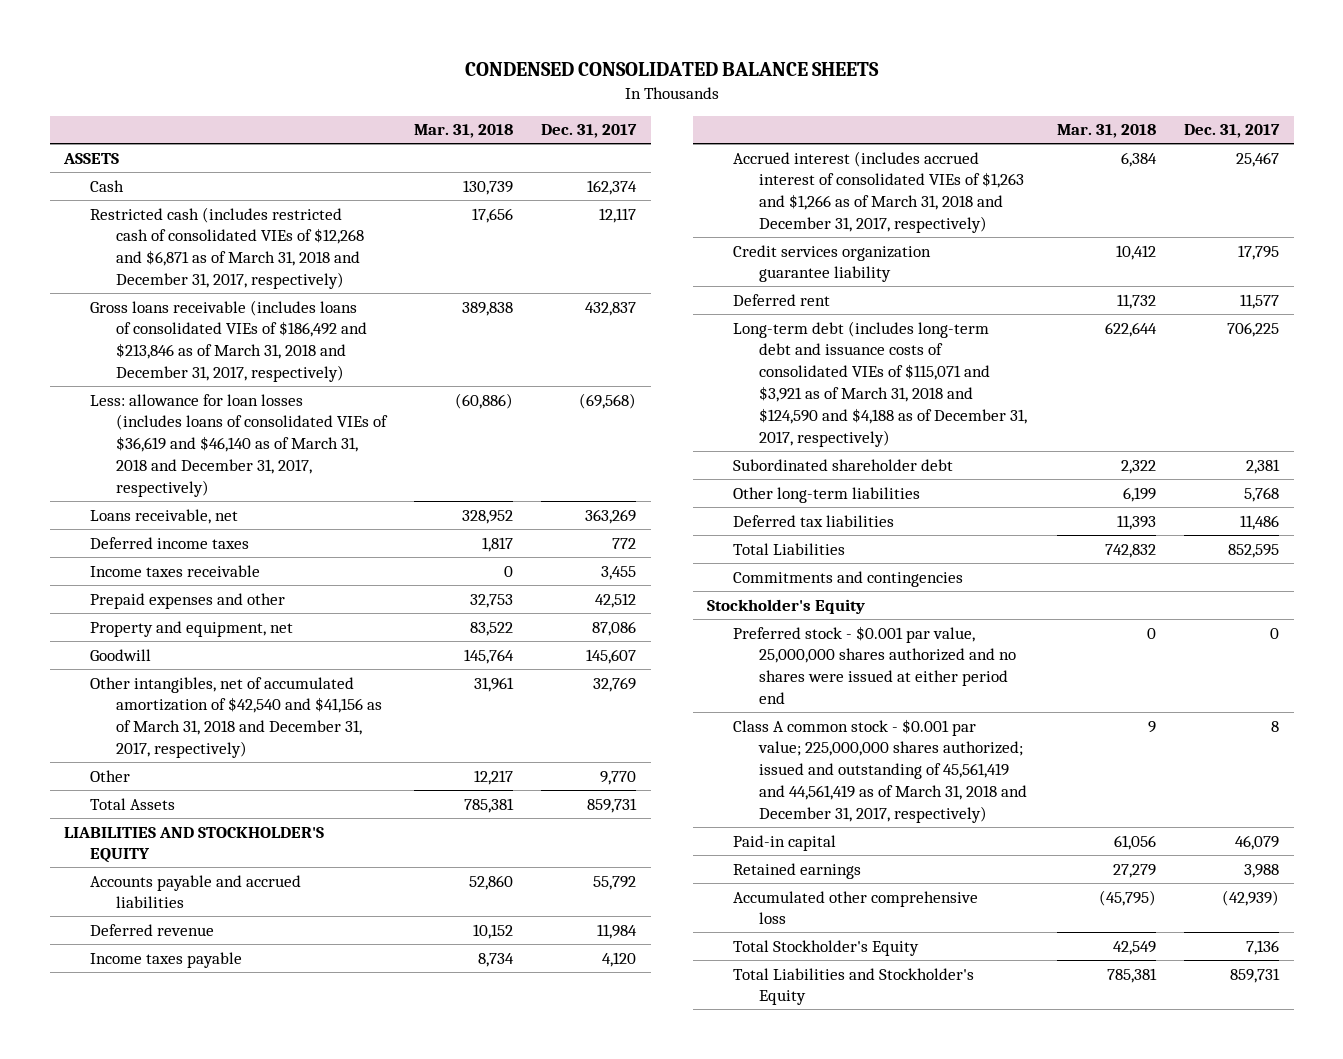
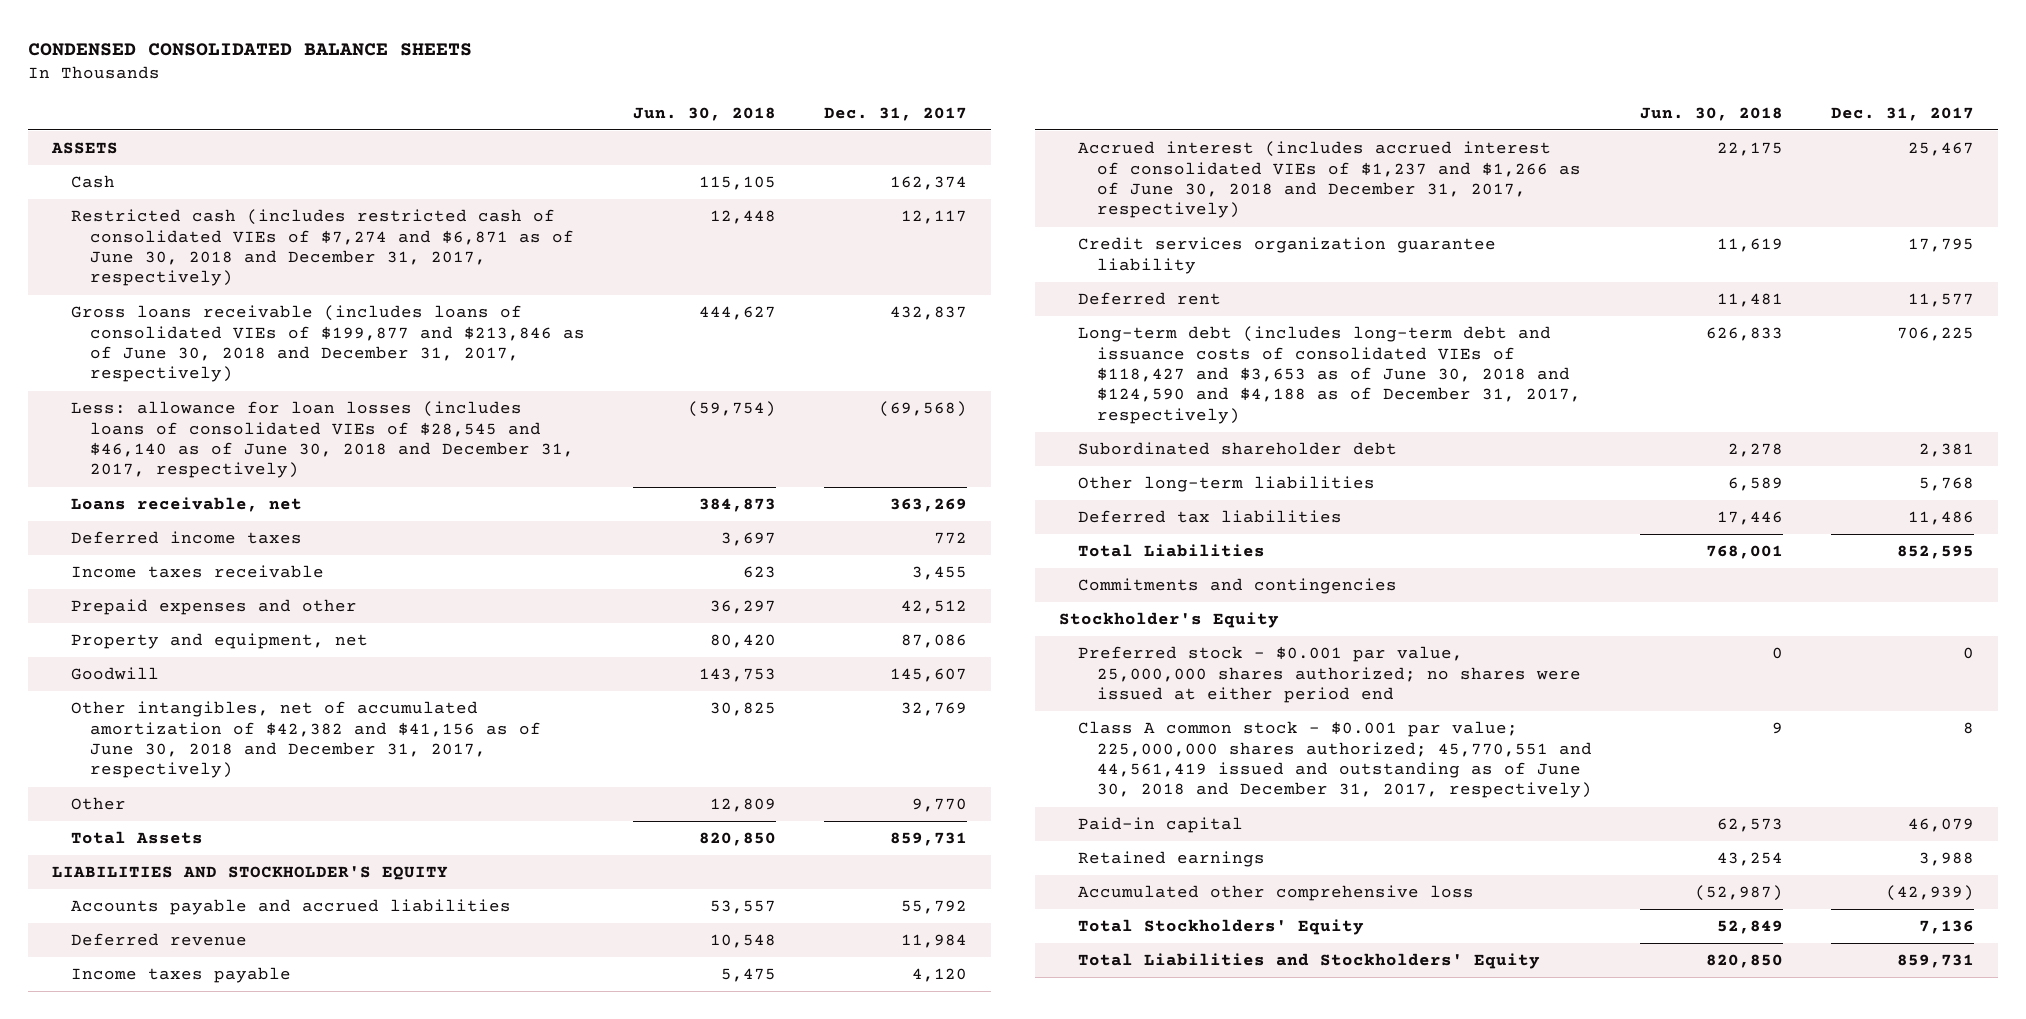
[414,124,514,139] Mar. 31, 2018 -> none
none -> [633,106,777,121] Jun. 30, 2018
[89,206,364,290] Restricted cash (includes restricted cash of consolidated VIEs of $12,268 and $6,871 as of March 31, 2018 and December 31, 2017, respectively) -> [71,209,575,287] Restricted cash (includes restricted cash of consolidated VIEs of $7,274 and $6,871 as of June 30, 2018 and December 31, 2017, respectively)
[89,299,367,383] Gross loans receivable (includes loans of consolidated VIEs of $186,492 and $213,846 as of March 31, 2018 and December 31, 2017, respectively) -> [71,305,586,383] Gross loans receivable (includes loans of consolidated VIEs of $199,877 and $213,846 as of June 30, 2018 and December 31, 2017, respectively)
[89,393,388,498] Less: allowance for loan losses (includes loans of consolidated VIEs of $36,619 and $46,140 as of March 31, 2018 and December 31, 2017, respectively) -> [71,401,575,479] Less: allowance for loan losses (includes loans of consolidated VIEs of $28,545 and $46,140 as of June 30, 2018 and December 31, 2017, respectively)
[89,676,382,759] Other intangibles, net of accumulated amortization of $42,540 and $41,156 as of March 31, 2018 and December 31, 2017, respectively) -> [71,701,542,779] Other intangibles, net of accumulated amortization of $42,382 and $41,156 as of June 30, 2018 and December 31, 2017, respectively)
[732,150,1024,234] Accrued interest (includes accrued interest of consolidated VIEs of $1,263 and $1,266 as of March 31, 2018 and December 31, 2017, respectively) -> [1077,141,1581,219] Accrued interest (includes accrued interest of consolidated VIEs of $1,237 and $1,266 as of June 30, 2018 and December 31, 2017, respectively)
[732,320,1027,447] Long-term debt (includes long-term debt and issuance costs of consolidated VIEs of $115,071 and $3,921 as of March 31, 2018 and $124,590 and $4,188 as of December 31, 2017, respectively) -> [1077,326,1581,424] Long-term debt (includes long-term debt and issuance costs of consolidated VIEs of $118,427 and $3,653 as of June 30, 2018 and $124,590 and $4,188 as of December 31, 2017, respectively)
[732,625,1016,705] Preferred stock - $0.001 par value, 25,000,000 shares authorized and no shares were issued at either period end -> [1077,646,1581,704] Preferred stock - $0.001 par value, 25,000,000 shares authorized; no shares were issued at either period end
[732,718,1027,824] Class A common stock - $0.001 par value; 225,000,000 shares authorized; issued and outstanding of 45,561,419 and 44,561,419 as of March 31, 2018 and December 31, 2017, respectively) -> [1077,721,1592,799] Class A common stock - $0.001 par value; 225,000,000 shares authorized; 45,770,551 and 44,561,419 issued and outstanding as of June 30, 2018 and December 31, 2017, respectively)
[732,939,919,956] Total Stockholder's Equity -> [1077,919,1364,936] Total Stockholders' Equity
[732,967,974,1006] Total Liabilities and Stockholder's Equity -> [1077,953,1540,970] Total Liabilities and Stockholders' Equity

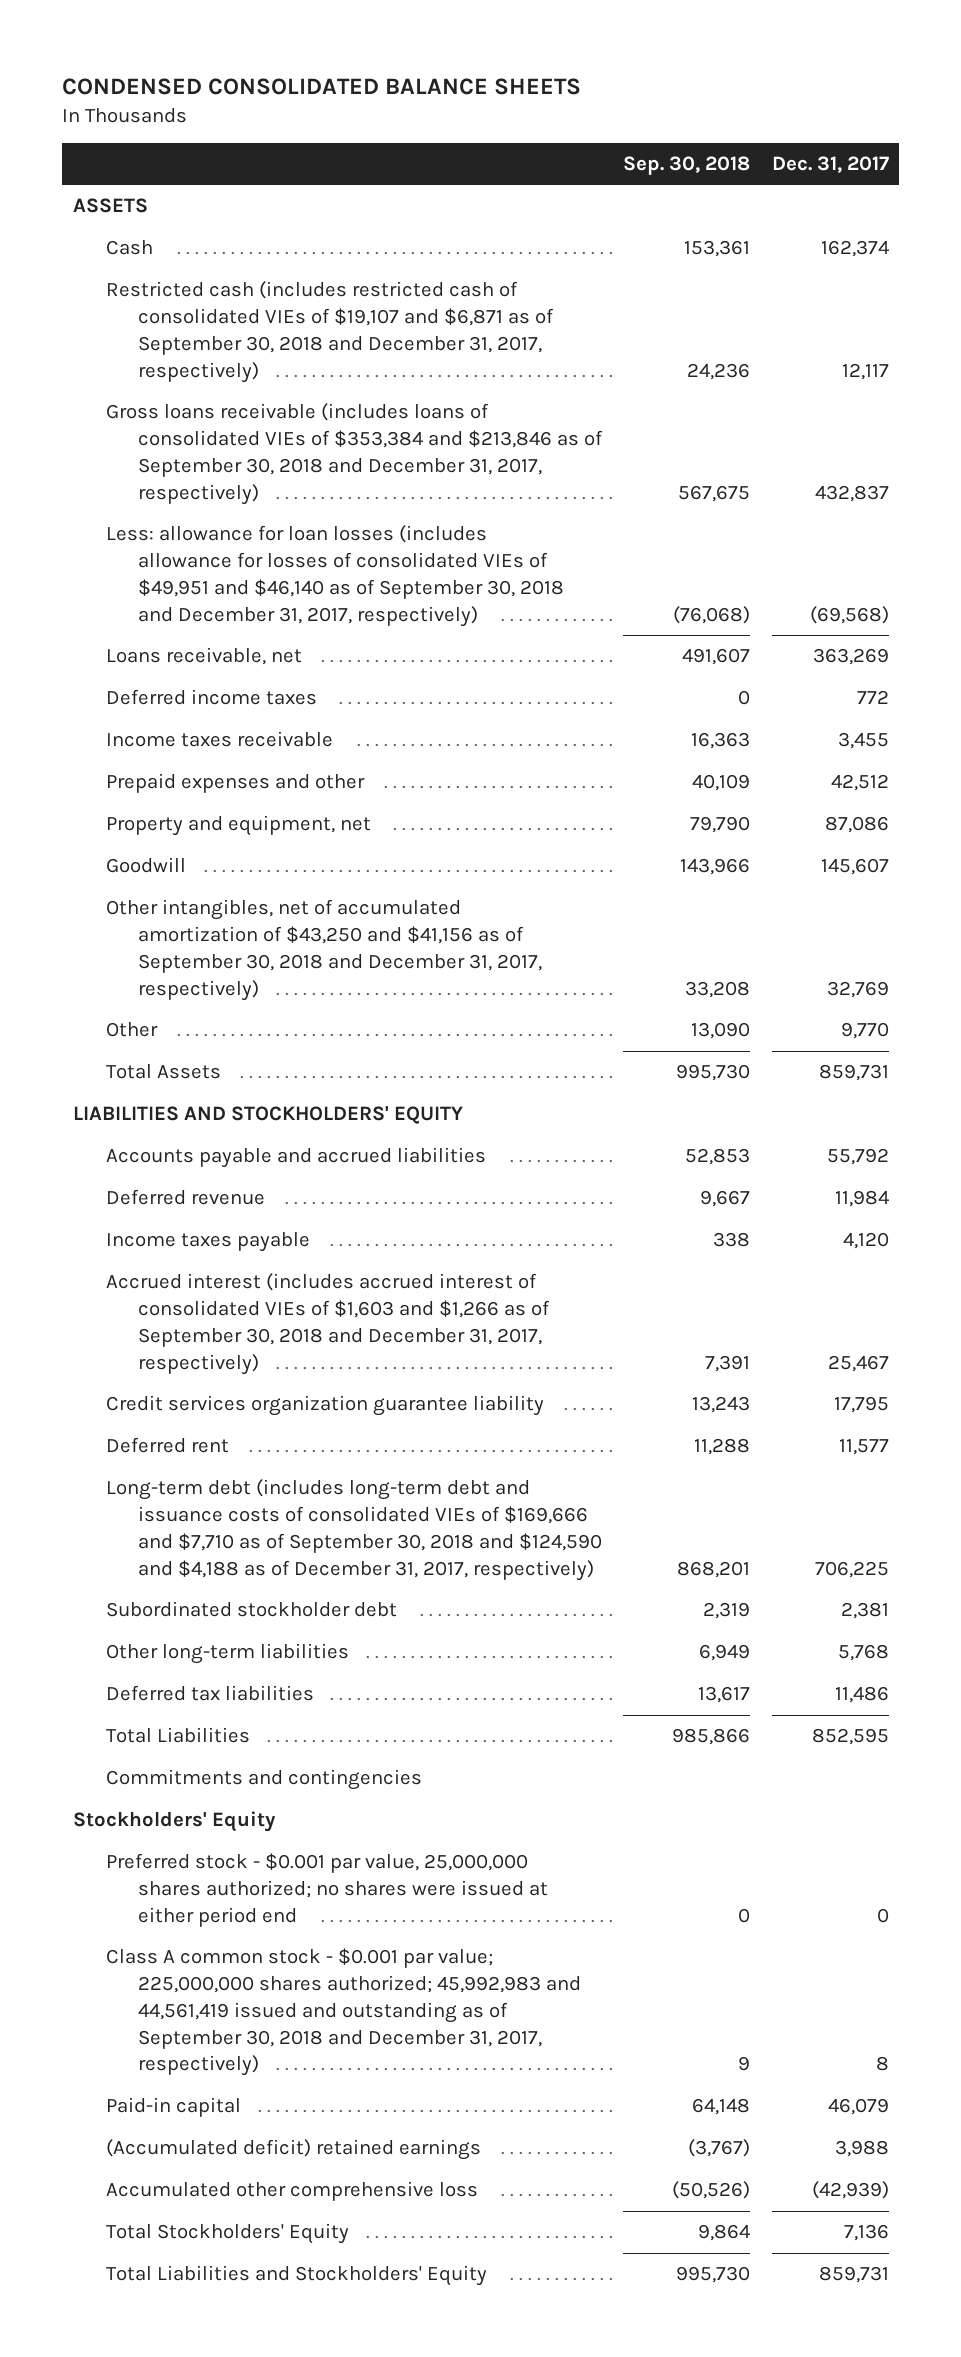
[633,106,777,121] Jun. 30, 2018 -> none
none -> [623,156,751,176] Sep. 30, 2018
[71,209,575,287] Restricted cash (includes restricted cash of consolidated VIEs of $7,274 and $6,871 as of June 30, 2018 and December 31, 2017, respectively) -> [105,281,555,383] Restricted cash (includes restricted cash of consolidated VIEs of $19,107 and $6,871 as of September 30, 2018 and December 31, 2017, respectively)
[71,305,586,383] Gross loans receivable (includes loans of consolidated VIEs of $199,877 and $213,846 as of June 30, 2018 and December 31, 2017, respectively) -> [105,403,604,505] Gross loans receivable (includes loans of consolidated VIEs of $353,384 and $213,846 as of September 30, 2018 and December 31, 2017, respectively)
[71,401,575,479] Less: allowance for loan losses (includes loans of consolidated VIEs of $28,545 and $46,140 as of June 30, 2018 and December 31, 2017, respectively) -> [105,525,565,627] Less: allowance for loan losses (includes allowance for losses of consolidated VIEs of $49,951 and $46,140 as of September 30, 2018 and December 31, 2017, respectively)
[71,701,542,779] Other intangibles, net of accumulated amortization of $42,382 and $41,156 as of June 30, 2018 and December 31, 2017, respectively) -> [105,899,543,1001] Other intangibles, net of accumulated amortization of $43,250 and $41,156 as of September 30, 2018 and December 31, 2017, respectively)
[52,866,449,881] LIABILITIES AND STOCKHOLDER'S EQUITY -> [72,1106,463,1125] LIABILITIES AND STOCKHOLDERS' EQUITY
[1077,141,1581,219] Accrued interest (includes accrued interest of consolidated VIEs of $1,237 and $1,266 as of June 30, 2018 and December 31, 2017, respectively) -> [105,1273,551,1375] Accrued interest (includes accrued interest of consolidated VIEs of $1,603 and $1,266 as of September 30, 2018 and December 31, 2017, respectively)
[1077,326,1581,424] Long-term debt (includes long-term debt and issuance costs of consolidated VIEs of $118,427 and $3,653 as of June 30, 2018 and $124,590 and $4,188 as of December 31, 2017, respectively) -> [105,1479,603,1581] Long-term debt (includes long-term debt and issuance costs of consolidated VIEs of $169,666 and $7,710 as of September 30, 2018 and $124,590 and $4,188 as of December 31, 2017, respectively)
[1077,442,1397,456] Subordinated shareholder debt -> [105,1601,397,1618] Subordinated stockholder debt
[1058,612,1279,629] Stockholder's Equity -> [72,1811,276,1833] Stockholders' Equity
[1077,721,1592,799] Class A common stock - $0.001 par value; 225,000,000 shares authorized; 45,770,551 and 44,561,419 issued and outstanding as of June 30, 2018 and December 31, 2017, respectively) -> [105,1948,582,2077] Class A common stock - $0.001 par value; 225,000,000 shares authorized; 45,992,983 and 44,561,419 issued and outstanding as of September 30, 2018 and December 31, 2017, respectively)
[1077,851,1265,868] Retained earnings -> [105,2139,481,2161] (Accumulated deficit) retained earnings

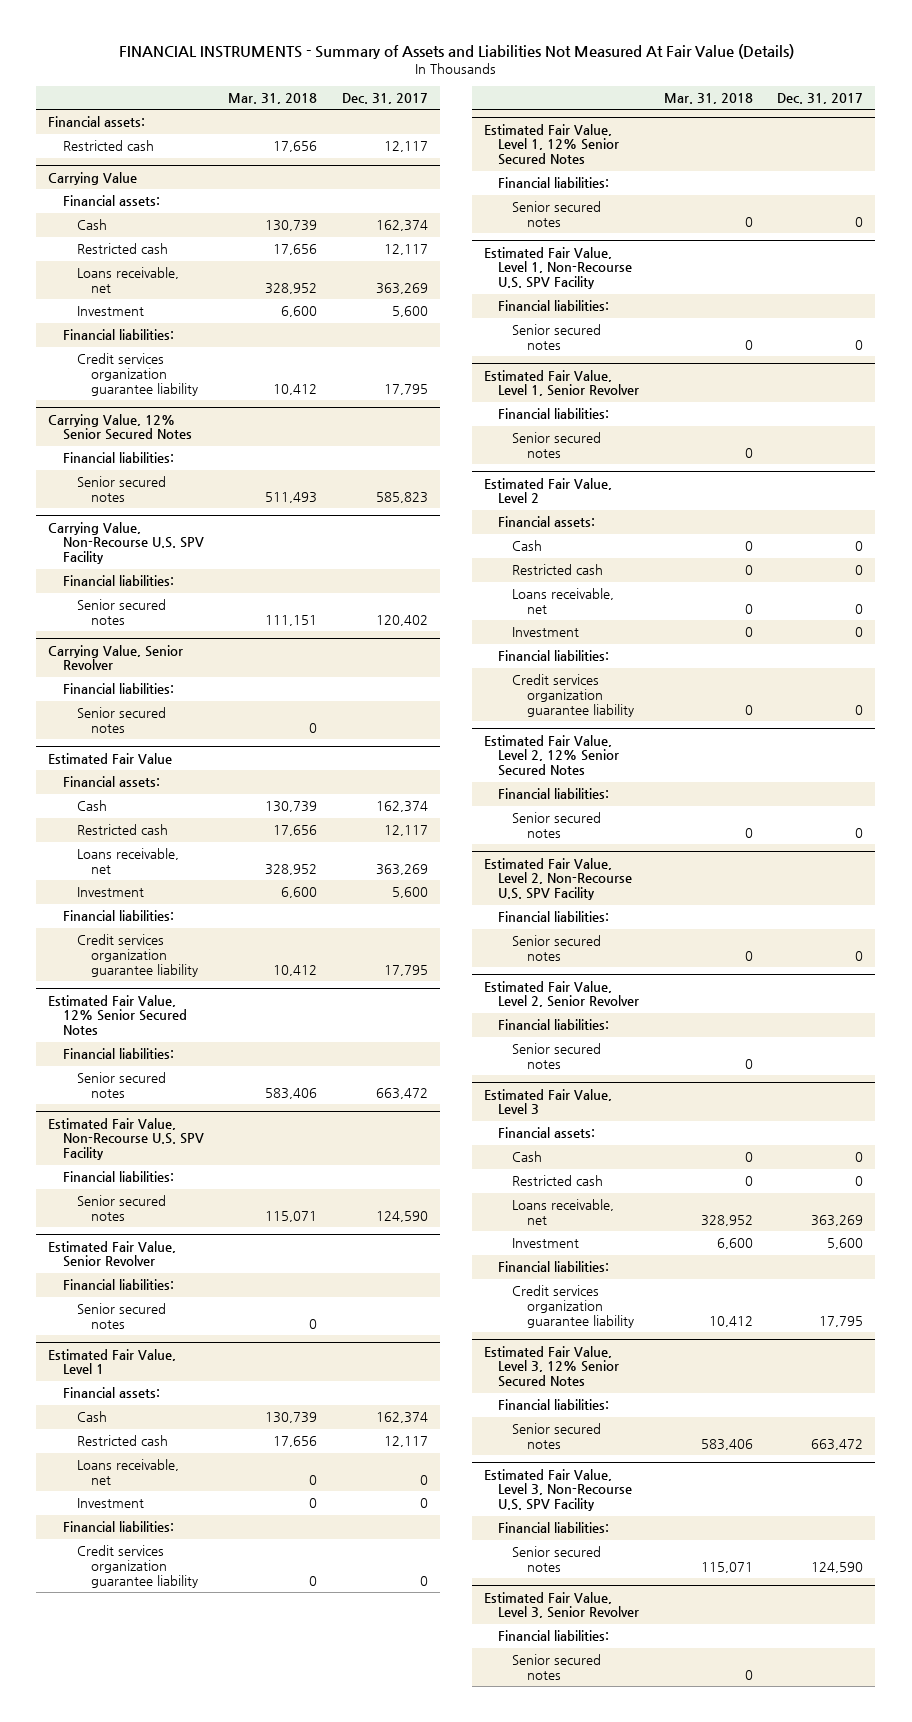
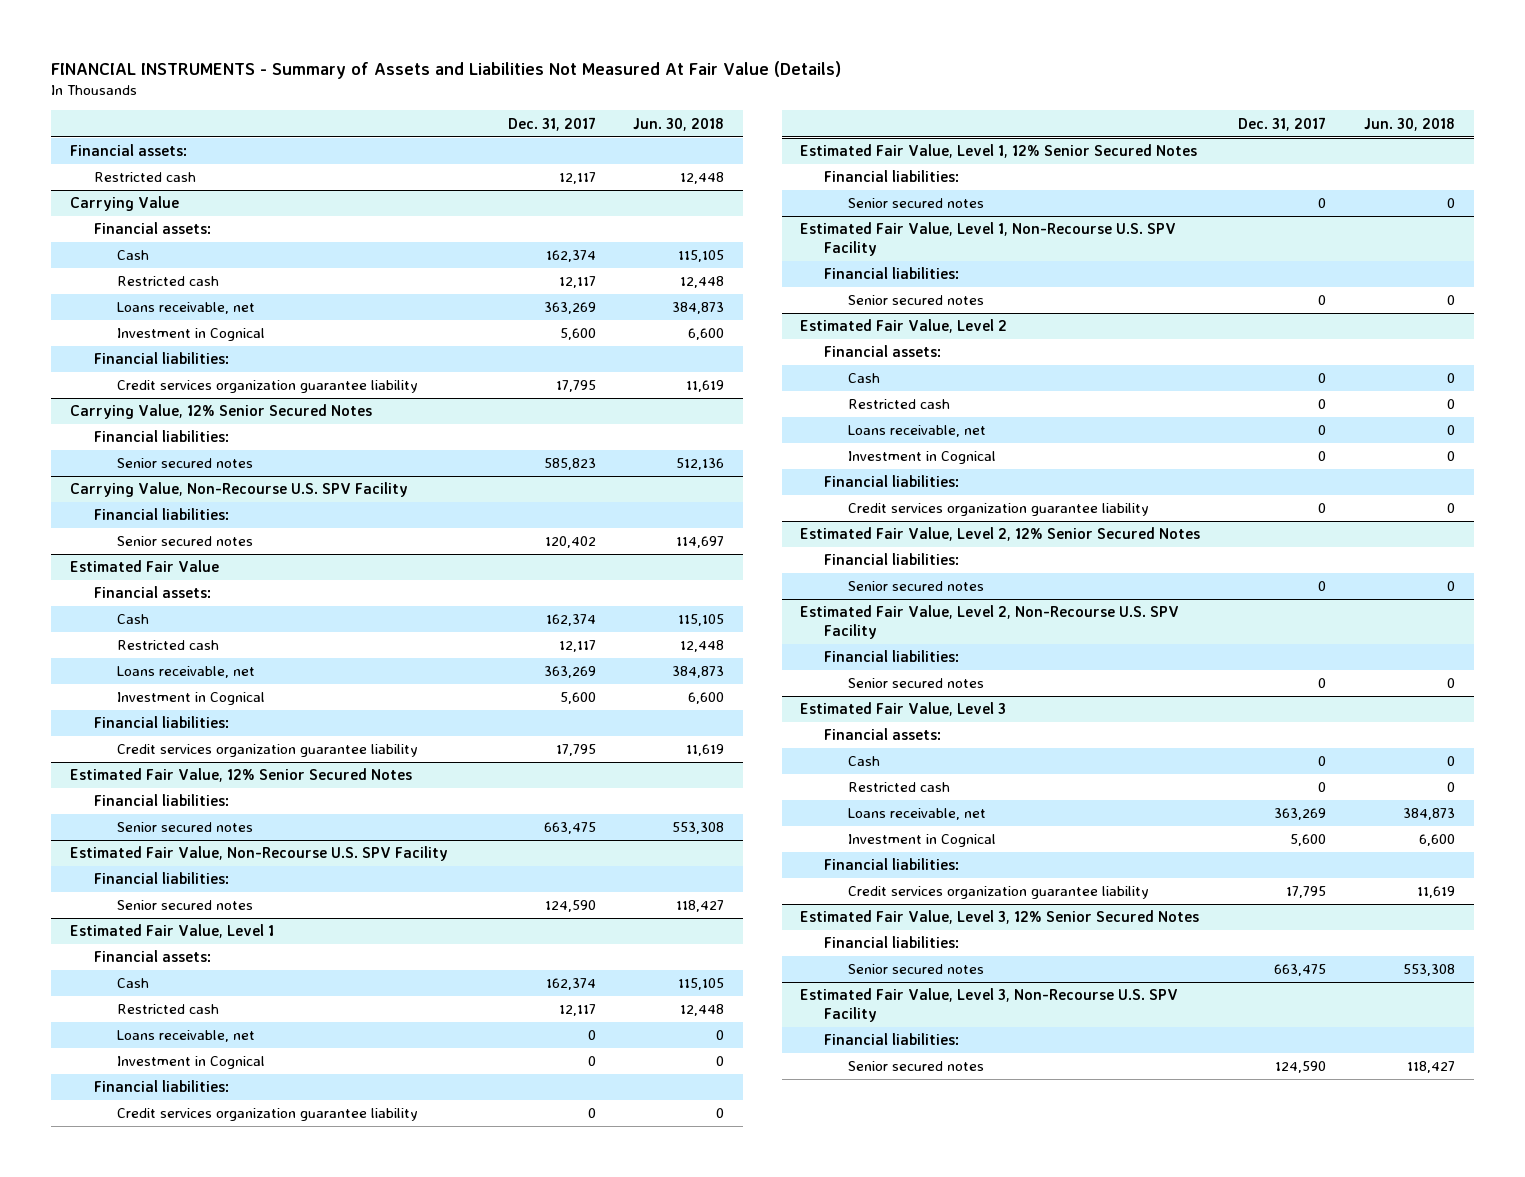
[228,92,318,104] Mar. 31, 2018 -> none
none -> [633,117,725,131] Jun. 30, 2018
[76,306,144,317] Investment -> [117,328,266,342] Investment in Cognical
[48,644,184,671] Carrying Value, Senior Revolver -> none
[62,683,174,695] Financial liabilities: -> none
[76,707,166,734] Senior secured notes -> none
[76,887,144,898] Investment -> [117,692,266,706] Investment in Cognical
[375,1088,428,1100] 663,472 -> [543,822,596,835] 663,475
[48,1240,177,1268] Estimated Fair Value, Senior Revolver -> none
[62,1279,174,1291] Financial liabilities: -> none
[76,1303,166,1330] Senior secured notes -> none
[76,1498,144,1509] Investment -> [117,1056,266,1070] Investment in Cognical
[483,369,640,397] Estimated Fair Value, Level 1, Senior Revolver -> none
[498,408,610,420] Financial liabilities: -> none
[512,432,602,459] Senior secured notes -> none
[512,627,580,638] Investment -> [848,451,997,465] Investment in Cognical
[483,980,640,1008] Estimated Fair Value, Level 2, Senior Revolver -> none
[498,1019,610,1031] Financial liabilities: -> none
[512,1043,602,1070] Senior secured notes -> none
[512,1238,580,1249] Investment -> [848,834,997,848] Investment in Cognical
[811,1439,864,1451] 663,472 -> [1274,964,1327,977] 663,475
[483,1591,640,1619] Estimated Fair Value, Level 3, Senior Revolver -> none
[498,1630,610,1642] Financial liabilities: -> none
[512,1654,602,1681] Senior secured notes -> none

